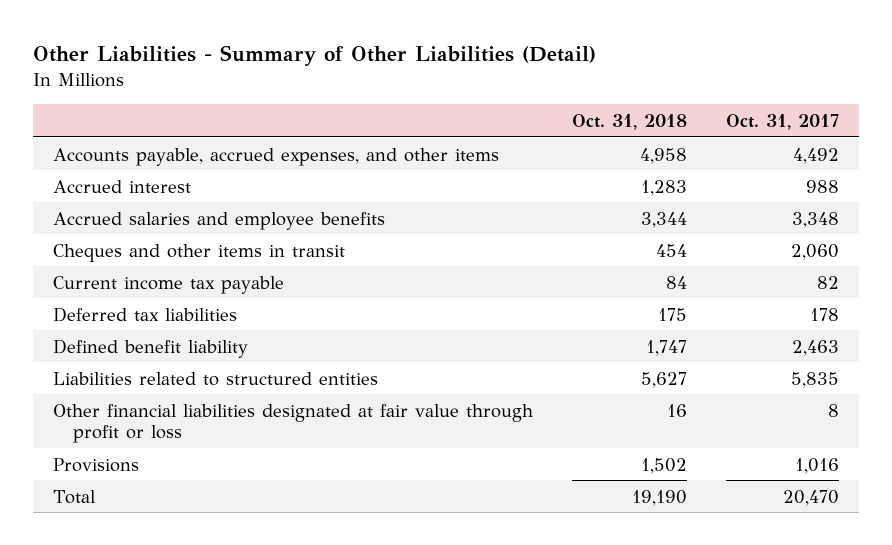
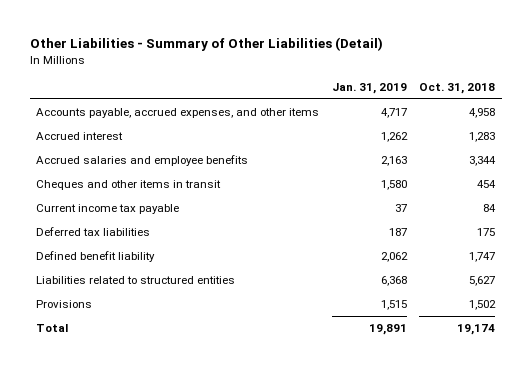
[726,114,840,131] Oct. 31, 2017 -> none
none -> [331,83,407,95] Jan. 31, 2019
[52,403,533,443] Other financial liabilities designated at fair value through profit or loss -> none
[631,489,687,506] 19,190 -> [457,323,496,335] 19,174

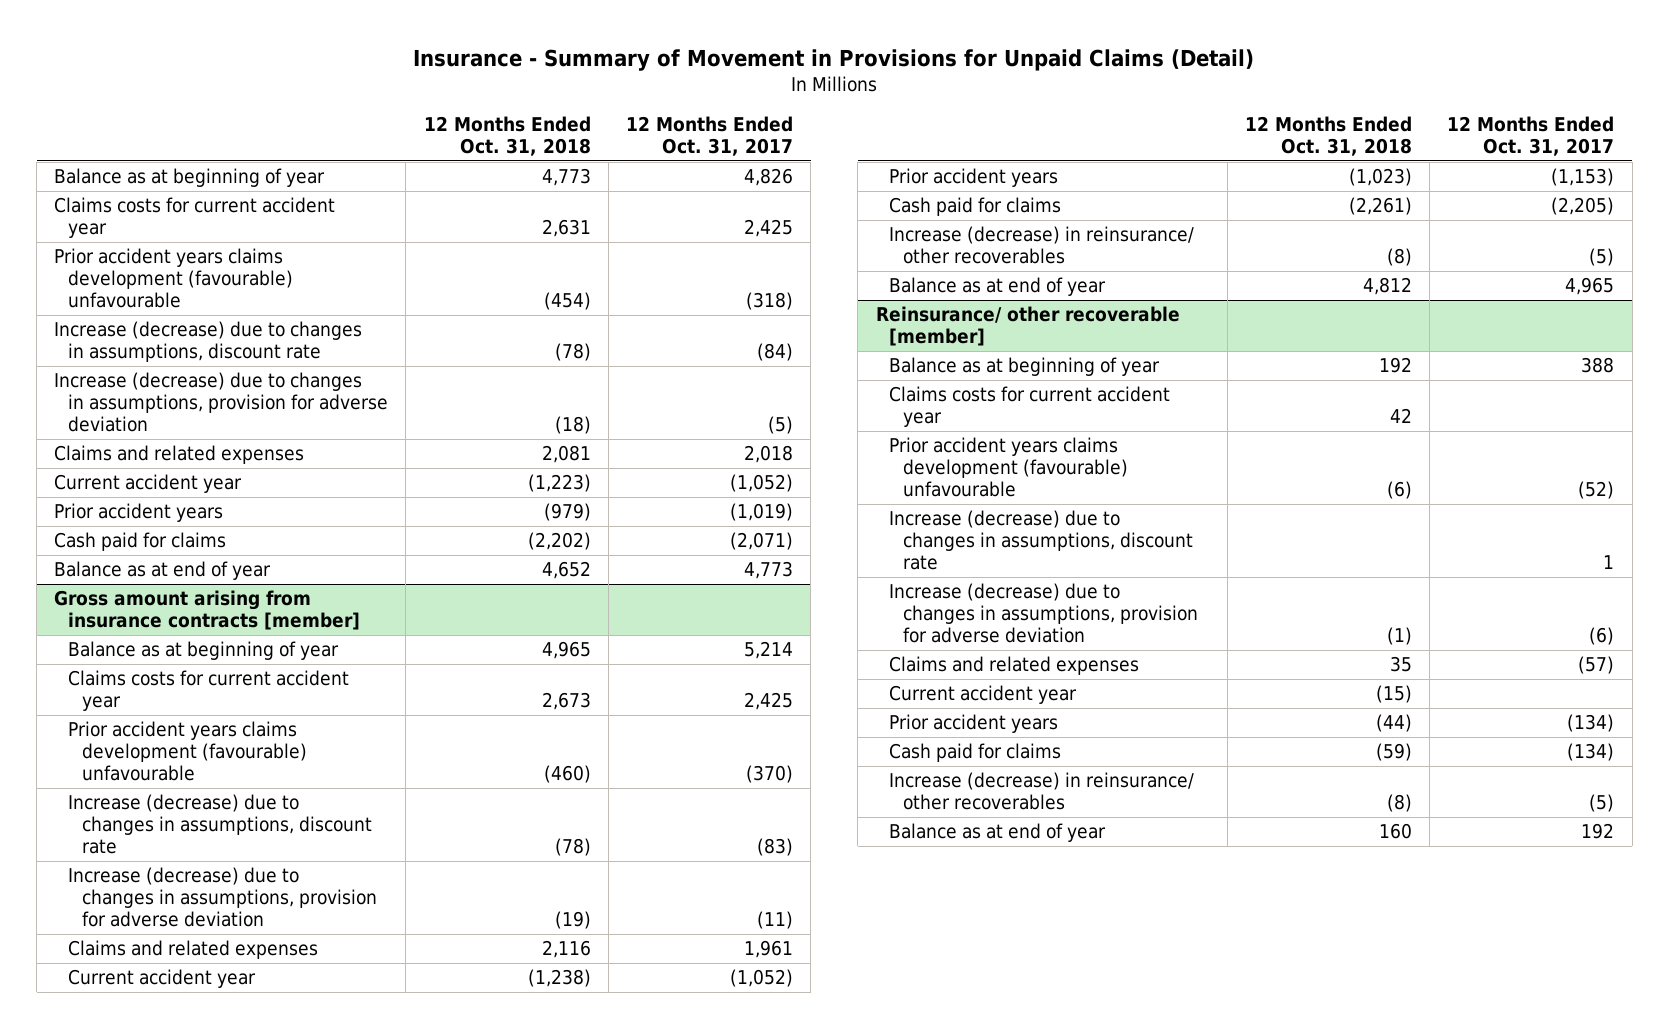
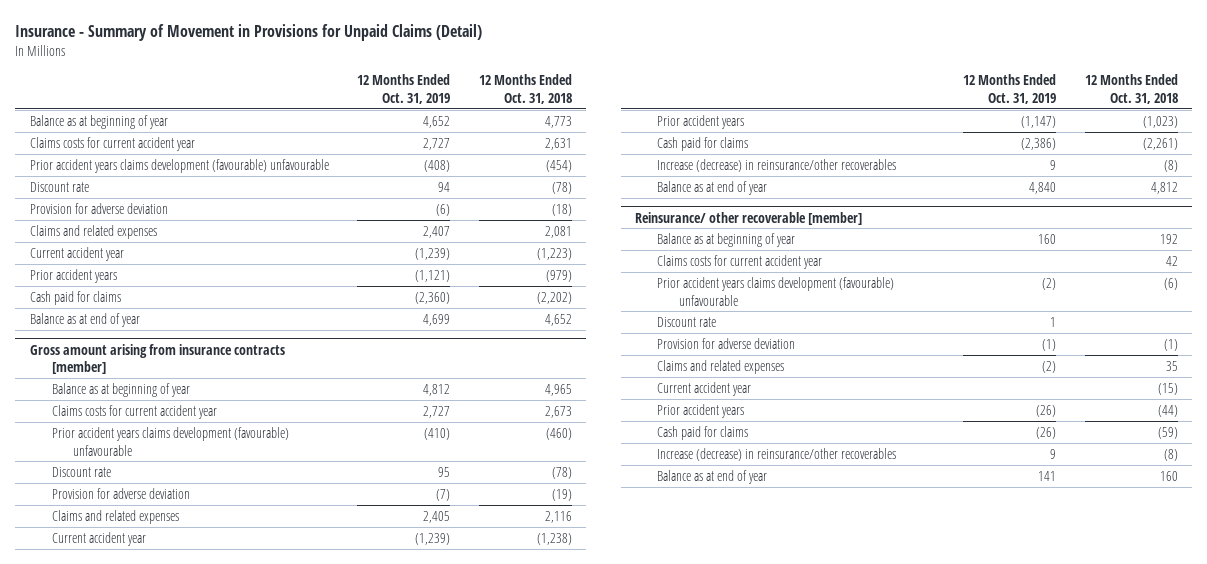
[626,116,794,157] 12 Months Ended Oct. 31, 2017 -> none
none -> [357,74,451,104] 12 Months Ended Oct. 31, 2019
[54,321,363,363] Increase (decrease) due to changes in assumptions, discount rate -> [29,181,89,192] Discount rate
[54,372,388,433] Increase (decrease) due to changes in assumptions, provision for adverse deviation -> [29,202,168,214] Provision for adverse deviation
[67,794,372,855] Increase (decrease) due to changes in assumptions, discount rate -> [51,466,111,477] Discount rate
[67,867,377,928] Increase (decrease) due to changes in assumptions, provision for adverse deviation -> [51,487,190,499] Provision for adverse deviation
[889,226,1195,265] Increase (decrease) in reinsurance/ other recoverables -> [657,158,897,172] Increase (decrease) in reinsurance/other recoverables
[889,510,1193,571] Increase (decrease) due to changes in assumptions, discount rate -> [657,316,717,327] Discount rate
[889,583,1198,644] Increase (decrease) due to changes in assumptions, provision for adverse deviation -> [657,337,796,349] Provision for adverse deviation
[889,772,1195,811] Increase (decrease) in reinsurance/ other recoverables -> [657,447,897,461] Increase (decrease) in reinsurance/other recoverables

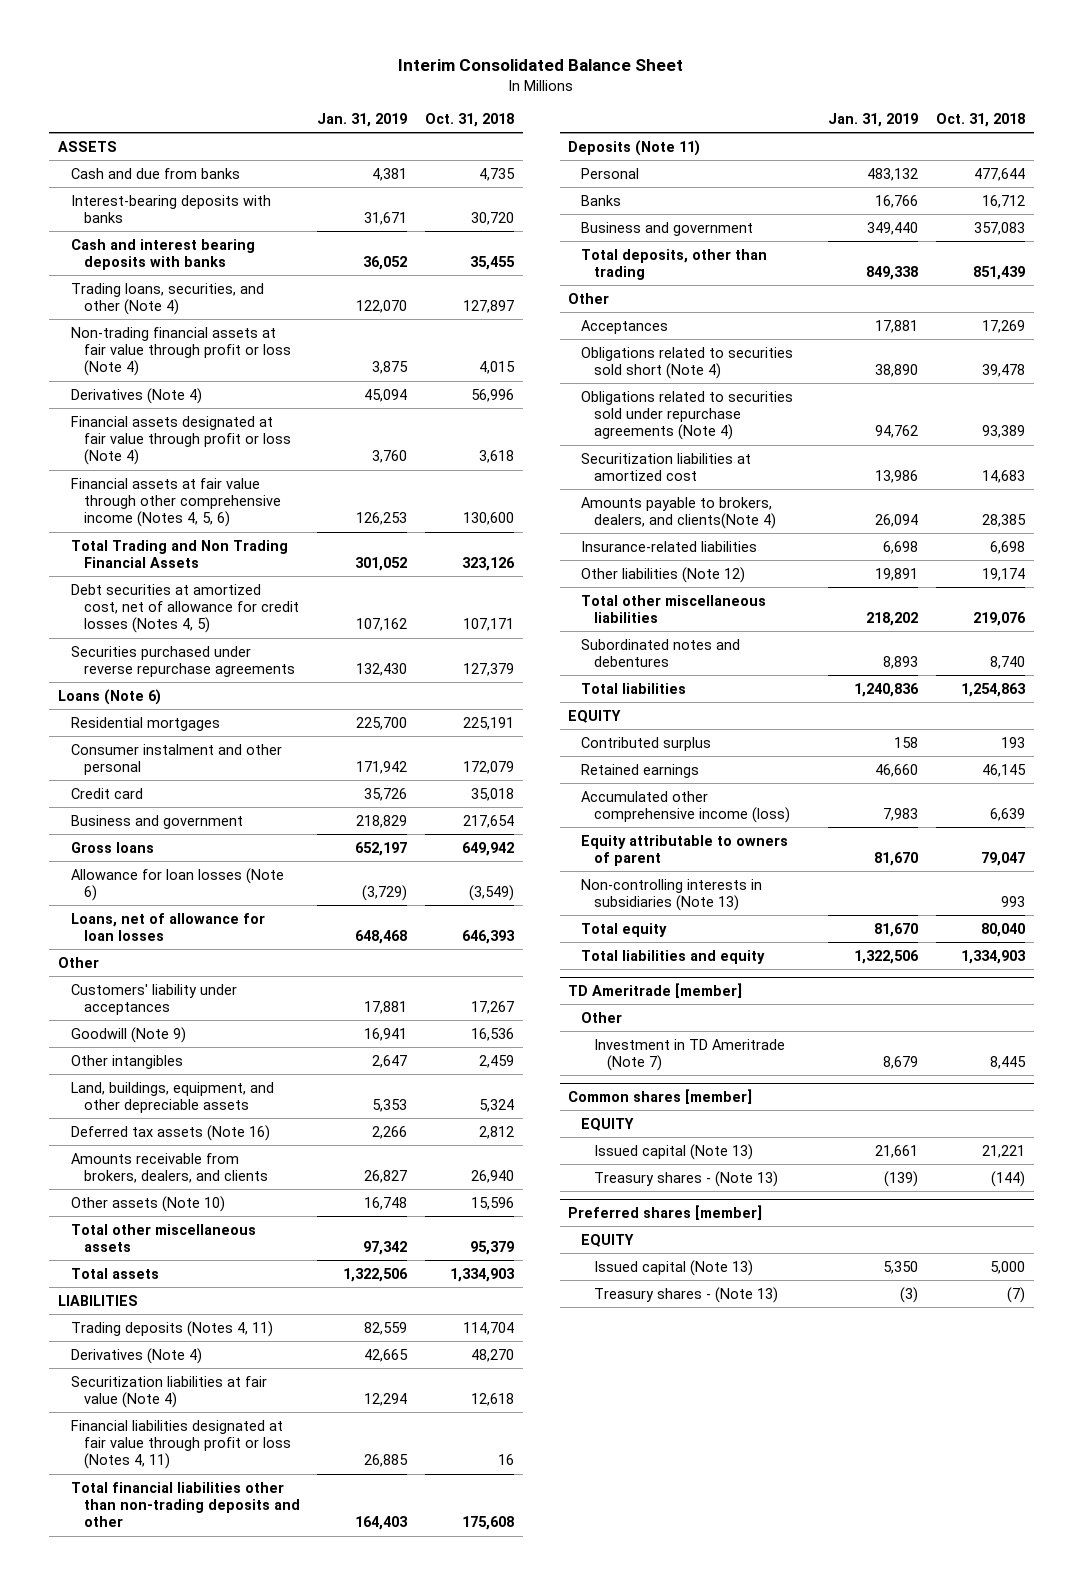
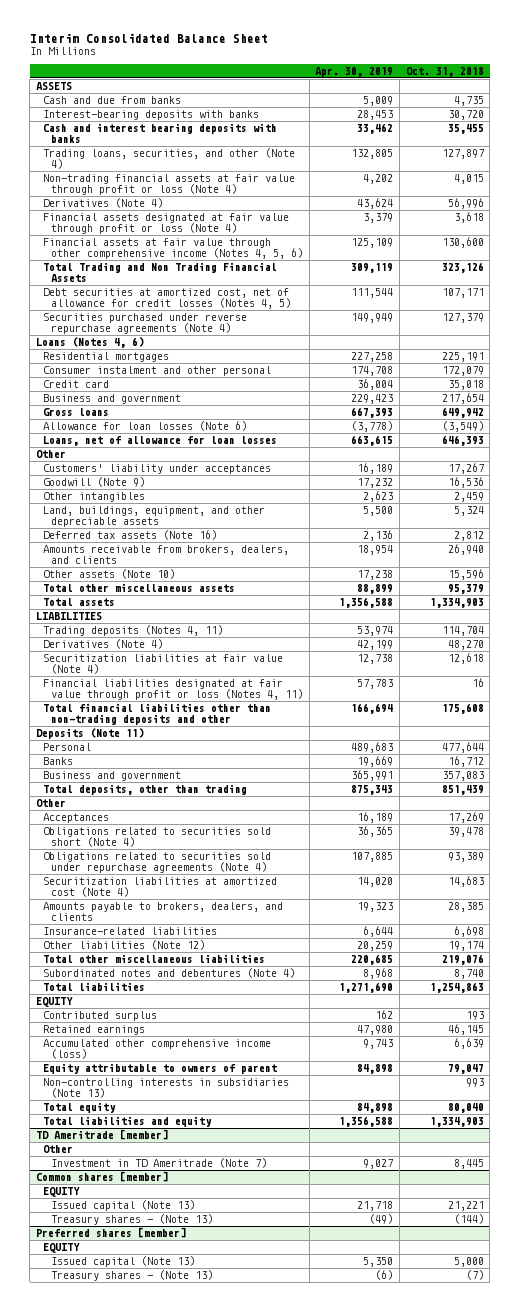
[317,113,408,128] Jan. 31, 2019 -> none
none -> [315,67,394,78] Apr. 30, 2019
[70,645,295,677] Securities purchased under reverse repurchase agreements -> [43,312,248,335] Securities purchased under reverse repurchase agreements (Note 4)
[57,688,161,705] Loans (Note 6) -> [35,336,144,348] Loans (Notes 4, 6)
[581,452,752,481] Securitization liabilities at amortized cost -> [43,876,278,898] Securitization liabilities at amortized cost (Note 4)
[581,496,777,529] Amounts payable to brokers, dealers, and clients(Note 4) -> [43,901,284,922] Amounts payable to brokers, dealers, and clients
[581,638,741,667] Subordinated notes and debentures -> [43,967,296,978] Subordinated notes and debentures (Note 4)

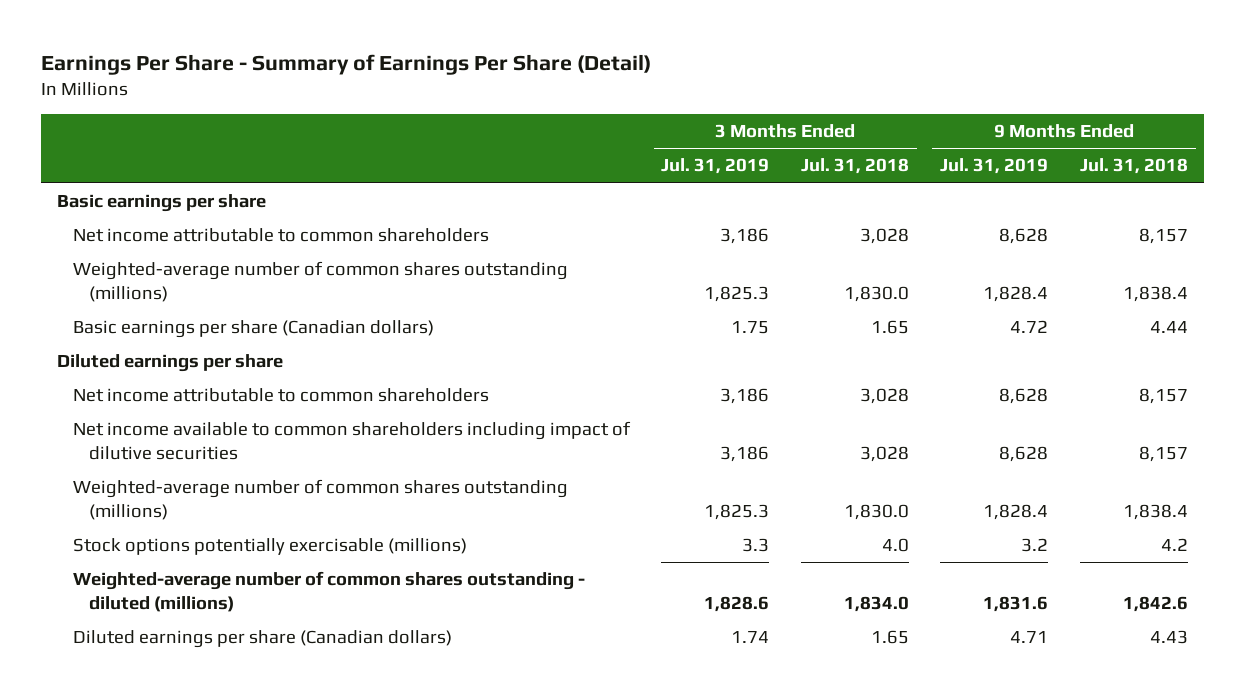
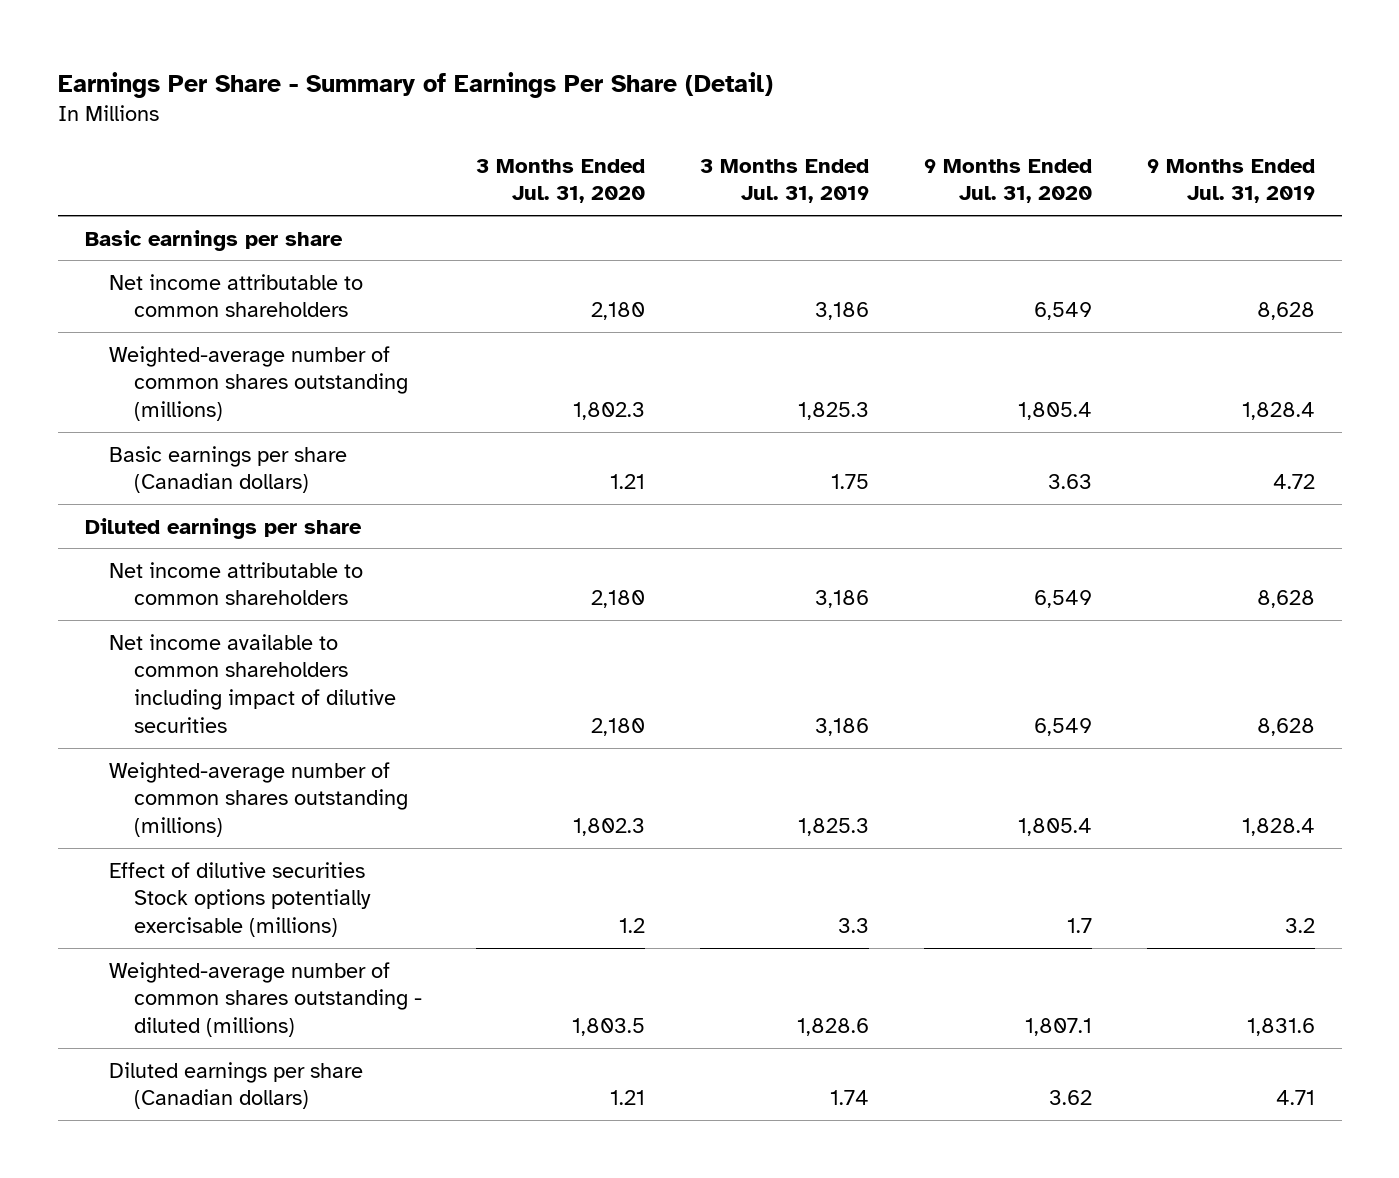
[800,158,909,175] Jul. 31, 2018 -> none
[1079,158,1188,175] Jul. 31, 2018 -> none
none -> [476,158,646,204] 3 Months Ended Jul. 31, 2020
none -> [923,158,1092,204] 9 Months Ended Jul. 31, 2020
[72,538,467,556] Stock options potentially exercisable (millions) -> [109,861,371,938] Effect of dilutive securities Stock options potentially exercisable (millions)

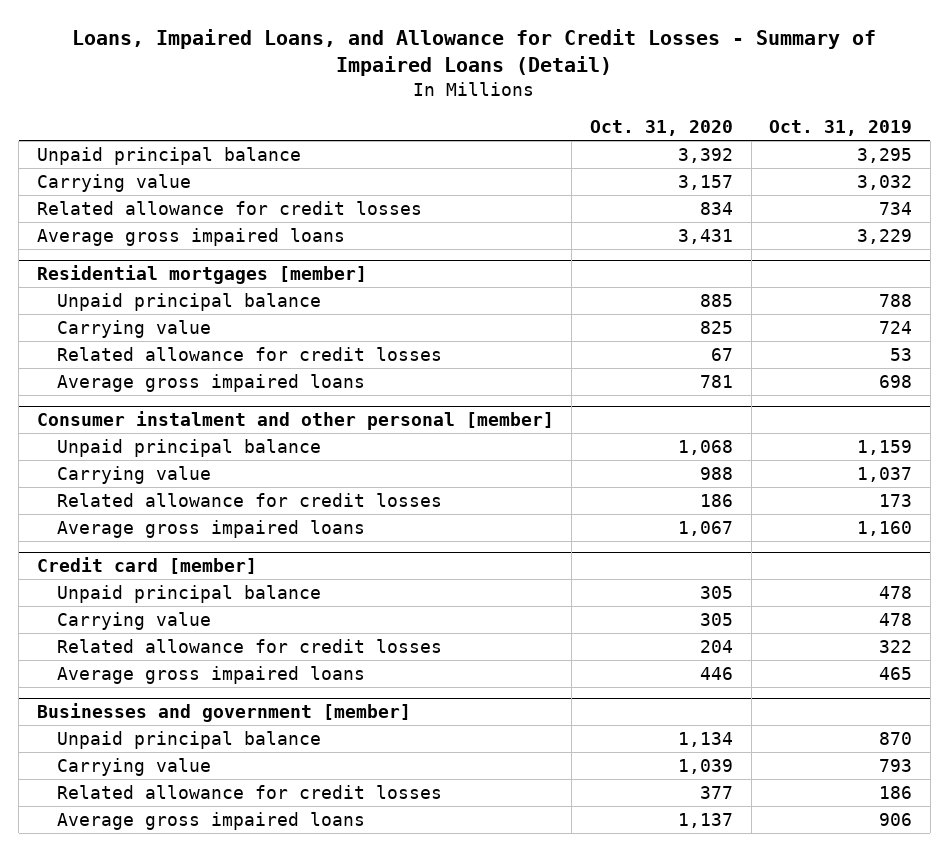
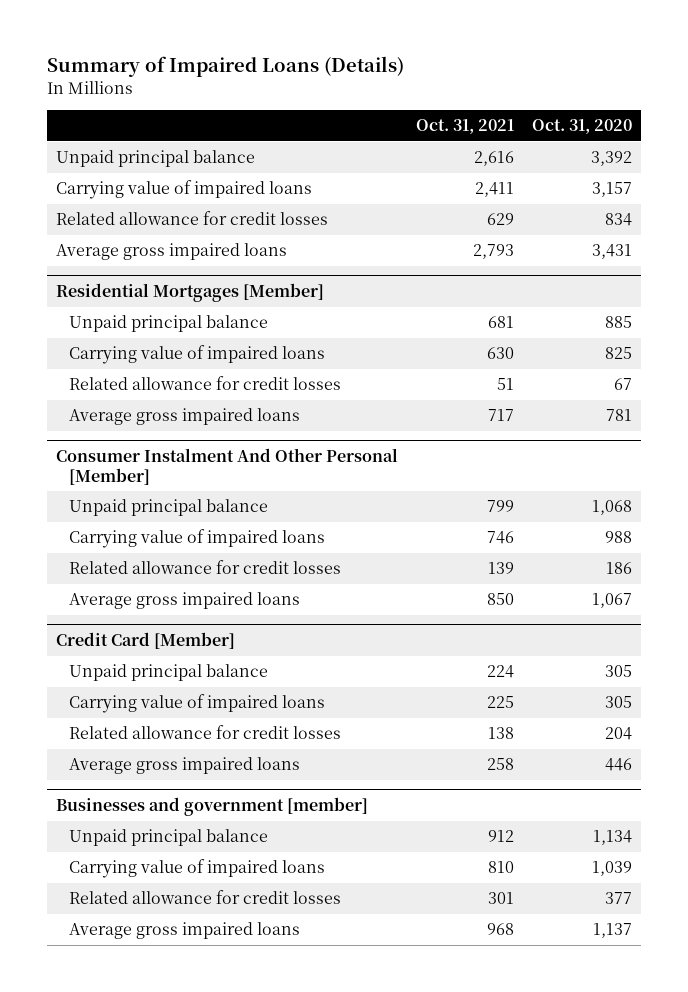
[72,29,877,77] Loans, Impaired Loans, and Allowance for Credit Losses - Summary of Impaired Loans (Detail) -> [46,55,404,77] Summary of Impaired Loans (Details)
[769,119,913,136] Oct. 31, 2019 -> none
none -> [416,119,515,135] Oct. 31, 2021
[36,173,191,192] Carrying value -> [55,180,312,200] Carrying value of impaired loans
[36,264,367,284] Residential mortgages [member] -> [55,283,324,303] Residential Mortgages [Member]
[57,319,212,338] Carrying value -> [68,345,325,365] Carrying value of impaired loans
[36,410,554,430] Consumer instalment and other personal [member] -> [55,448,398,485] Consumer Instalment And Other Personal [Member]
[57,465,212,484] Carrying value -> [68,529,325,549] Carrying value of impaired loans
[36,556,257,574] Credit card [member] -> [55,632,235,650] Credit Card [Member]
[57,611,212,630] Carrying value -> [68,694,325,714] Carrying value of impaired loans
[57,757,212,776] Carrying value -> [68,859,325,879] Carrying value of impaired loans

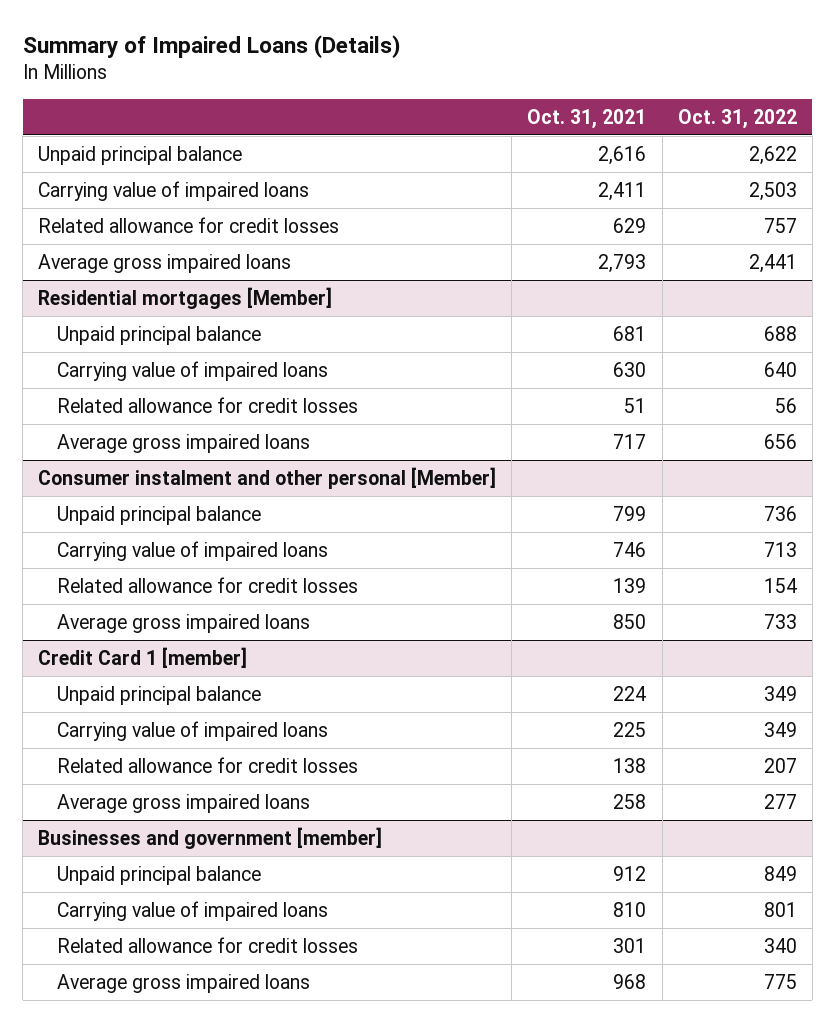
[532,119,633,135] Oct. 31, 2020 -> none
none -> [677,108,797,129] Oct. 31, 2022
[55,283,324,303] Residential Mortgages [Member] -> [38,286,333,309] Residential mortgages [Member]
[55,448,398,485] Consumer Instalment And Other Personal [Member] -> [38,466,497,489] Consumer instalment and other personal [Member]
[55,632,235,650] Credit Card [Member] -> [38,646,248,668] Credit Card 1 [member]

